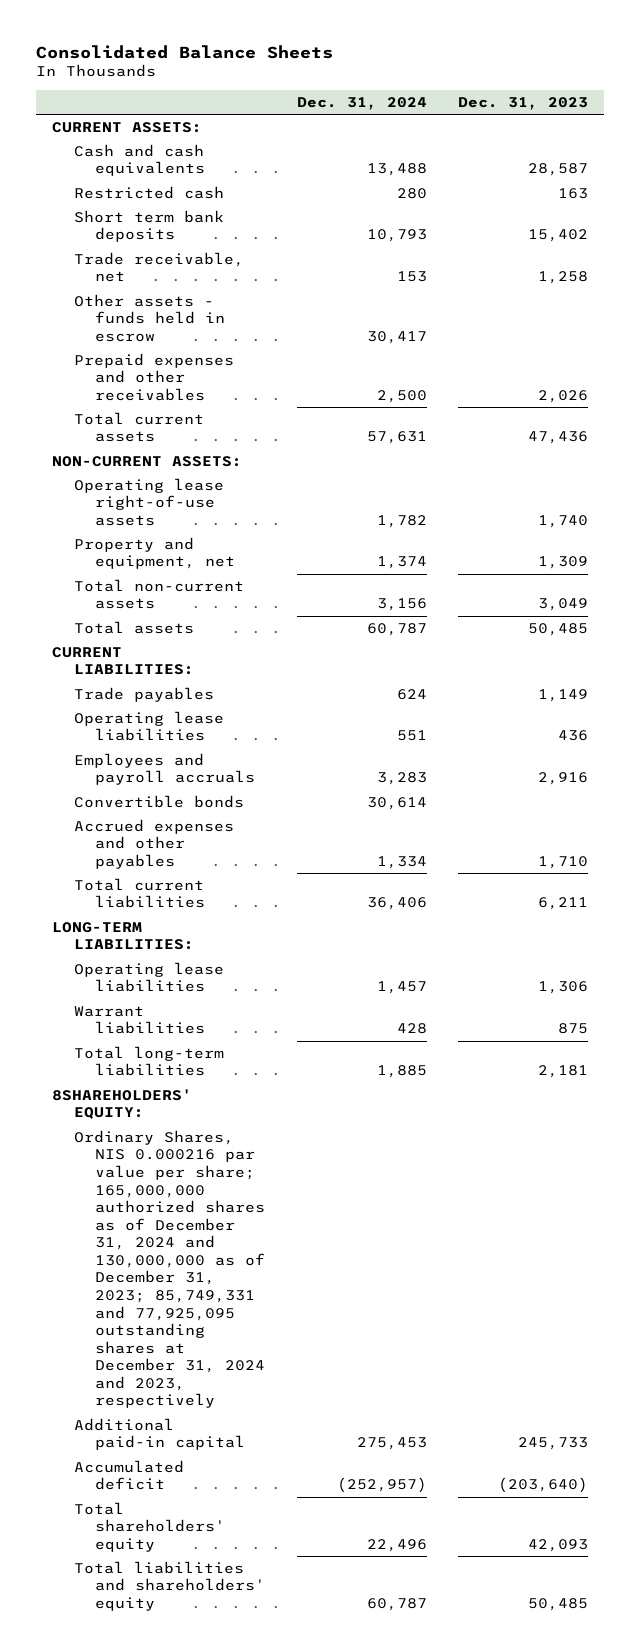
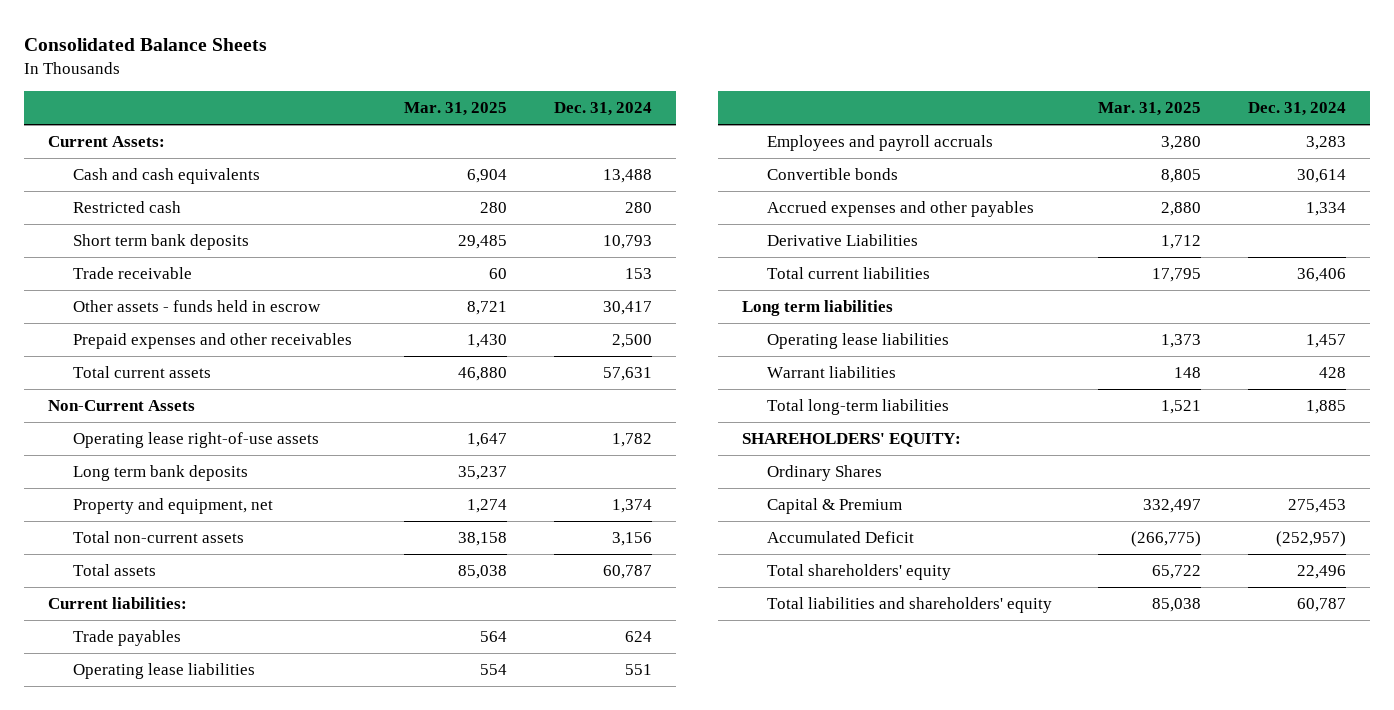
[457,97,588,111] Dec. 31, 2023 -> none
none -> [404,102,508,117] Mar. 31, 2025
[51,121,202,133] CURRENT ASSETS: -> [47,136,165,148] Current Assets:
[73,251,244,283] Trade receivable, net -> [72,267,192,280] Trade receivable
[51,455,242,467] NON-CURRENT ASSETS: -> [47,400,195,412] Non-Current Assets
none -> [72,465,248,482] Long term bank deposits
[51,646,194,676] CURRENT LIABILITIES: -> [47,597,187,610] Current liabilities:
none -> [766,234,918,247] Derivative Liabilities
[51,921,194,951] LONG-TERM LIABILITIES: -> [741,300,893,317] Long term liabilities
[51,1088,192,1120] 8SHAREHOLDERS' EQUITY: -> [741,433,961,448] SHAREHOLDERS' EQUITY:
[73,1129,266,1409] Ordinary Shares, NIS 0.000216 par value per share; 165,000,000 authorized shares as of December 31, 2024 and 130,000,000 as of December 31, 2023; 85,749,331 and 77,925,095 outstanding shares at December 31, 2024 and 2023, respectively -> [766,465,882,482] Ordinary Shares
[73,1417,246,1451] Additional paid-in capital -> [766,498,902,515] Capital & Premium
[73,1459,184,1491] Accumulated deficit -> [766,531,914,544] Accumulated Deficit

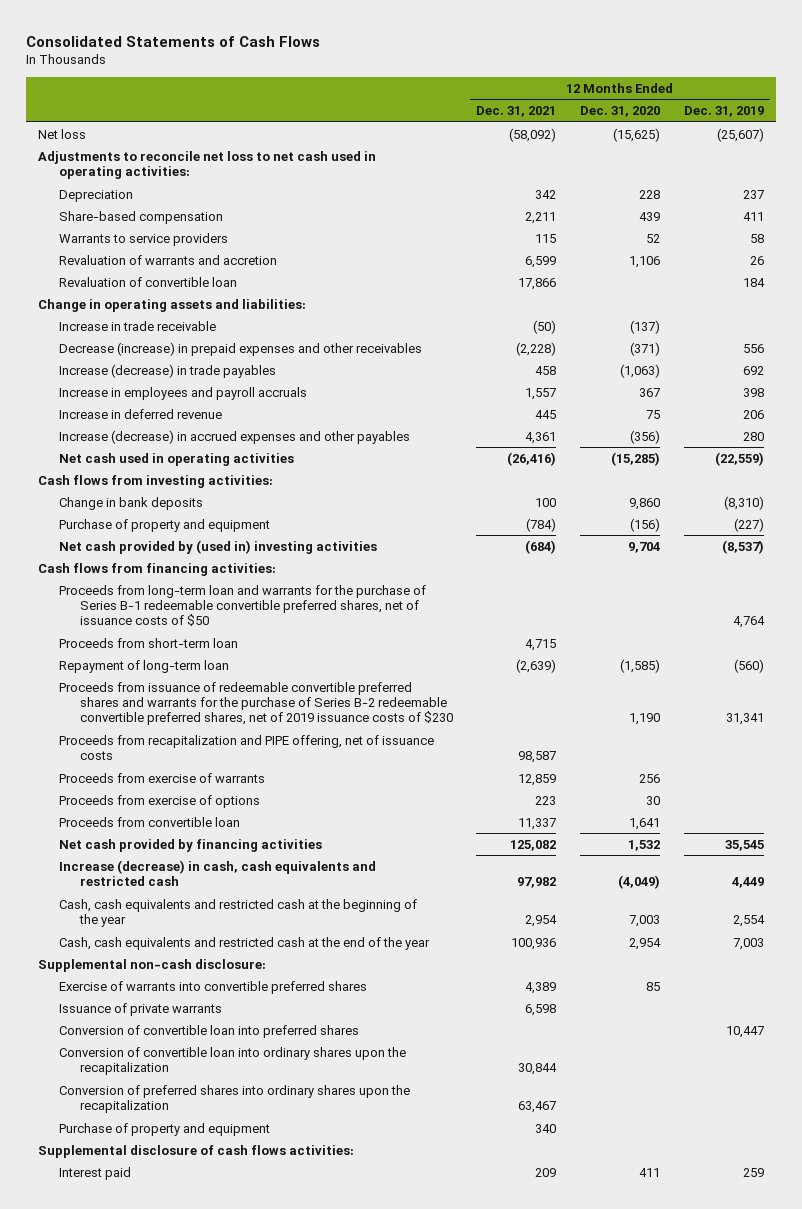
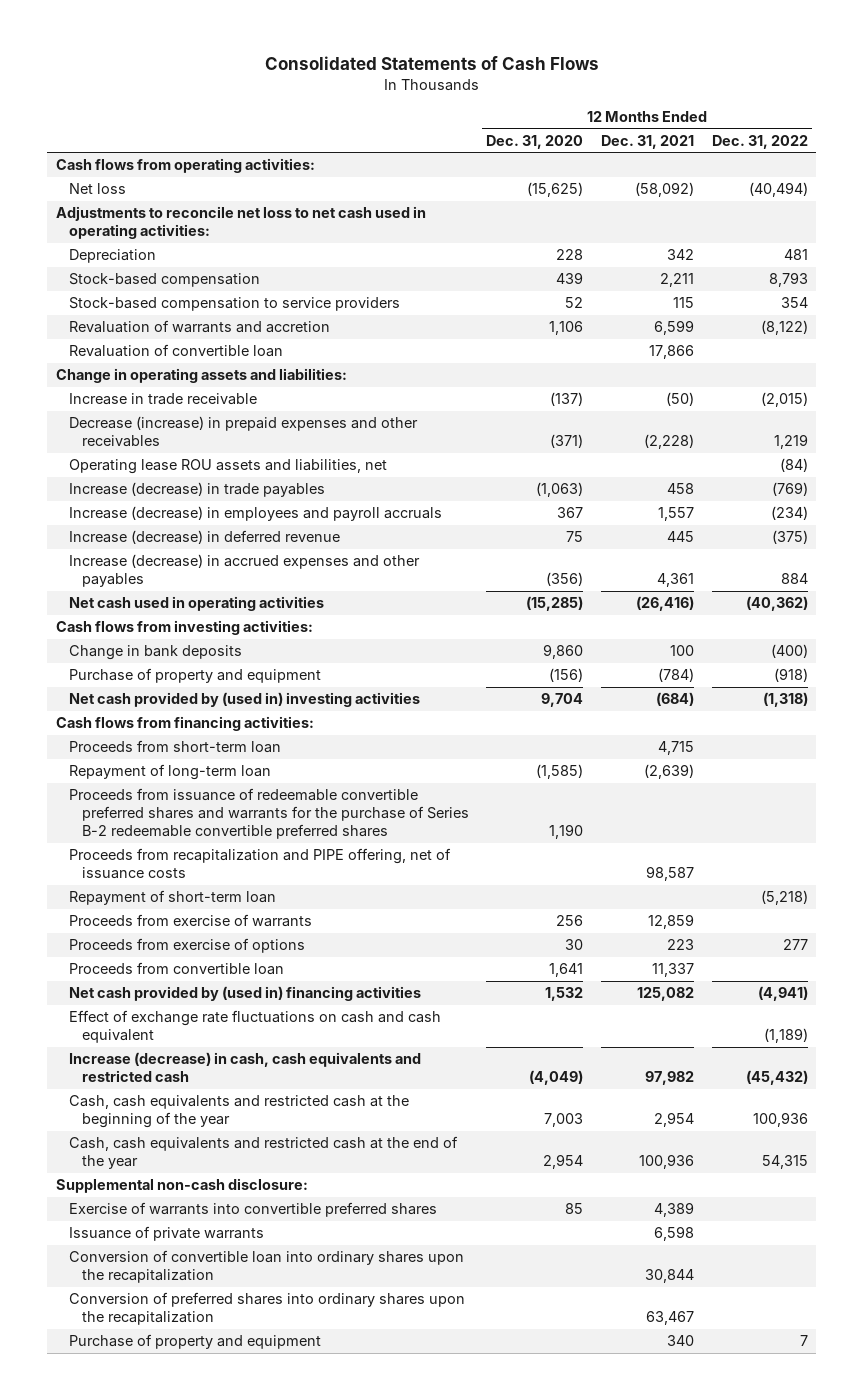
[683,106,764,118] Dec. 31, 2019 -> none
none -> [711,134,808,149] Dec. 31, 2022
none -> [55,158,315,174] Cash flows from operating activities:
[58,210,223,224] Share-based compensation -> [68,273,260,288] Stock-based compensation
[58,232,228,246] Warrants to service providers -> [68,297,400,312] Stock-based compensation to service providers
none -> [68,459,387,475] Operating lease ROU assets and liabilities, net
[58,386,307,400] Increase in employees and payroll accruals -> [68,506,442,522] Increase (decrease) in employees and payroll accruals
[58,408,222,419] Increase in deferred revenue -> [68,530,340,545] Increase (decrease) in deferred revenue
[58,584,426,627] Proceeds from long-term loan and warrants for the purchase of Series B-1 redeemable convertible preferred shares, net of issuance costs of $50 -> none
[58,681,453,726] Proceeds from issuance of redeemable convertible preferred shares and warrants for the purchase of Series B-2 redeemable convertible preferred shares, net of 2019 issuance costs of $230 -> [68,788,469,840] Proceeds from issuance of redeemable convertible preferred shares and warrants for the purchase of Series B-2 redeemable convertible preferred shares
none -> [68,890,276,906] Repayment of short-term loan
[58,838,322,852] Net cash provided by financing activities -> [68,986,421,1002] Net cash provided by (used in) financing activities
none -> [68,1010,441,1044] Effect of exchange rate fluctuations on cash and cash equivalent
[58,1024,359,1038] Conversion of convertible loan into preferred shares -> none
[38,1144,355,1158] Supplemental disclosure of cash flows activities: -> none
[58,1166,131,1180] Interest paid -> none

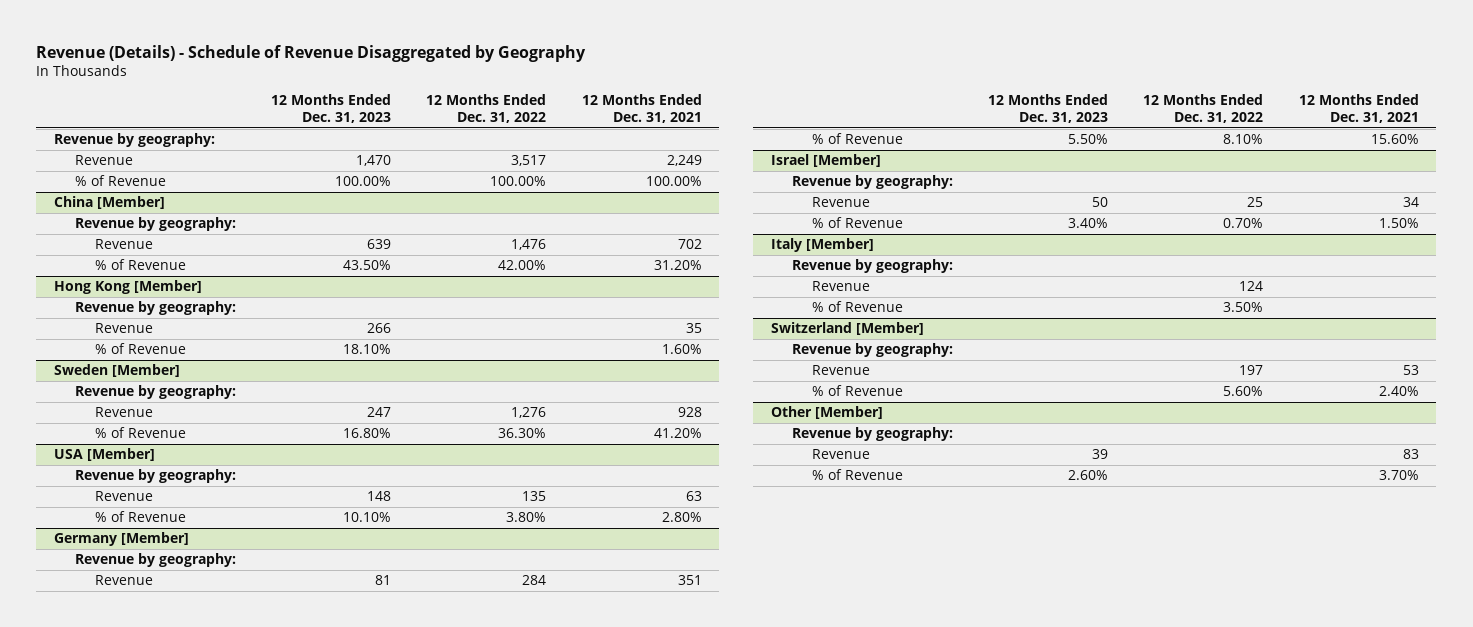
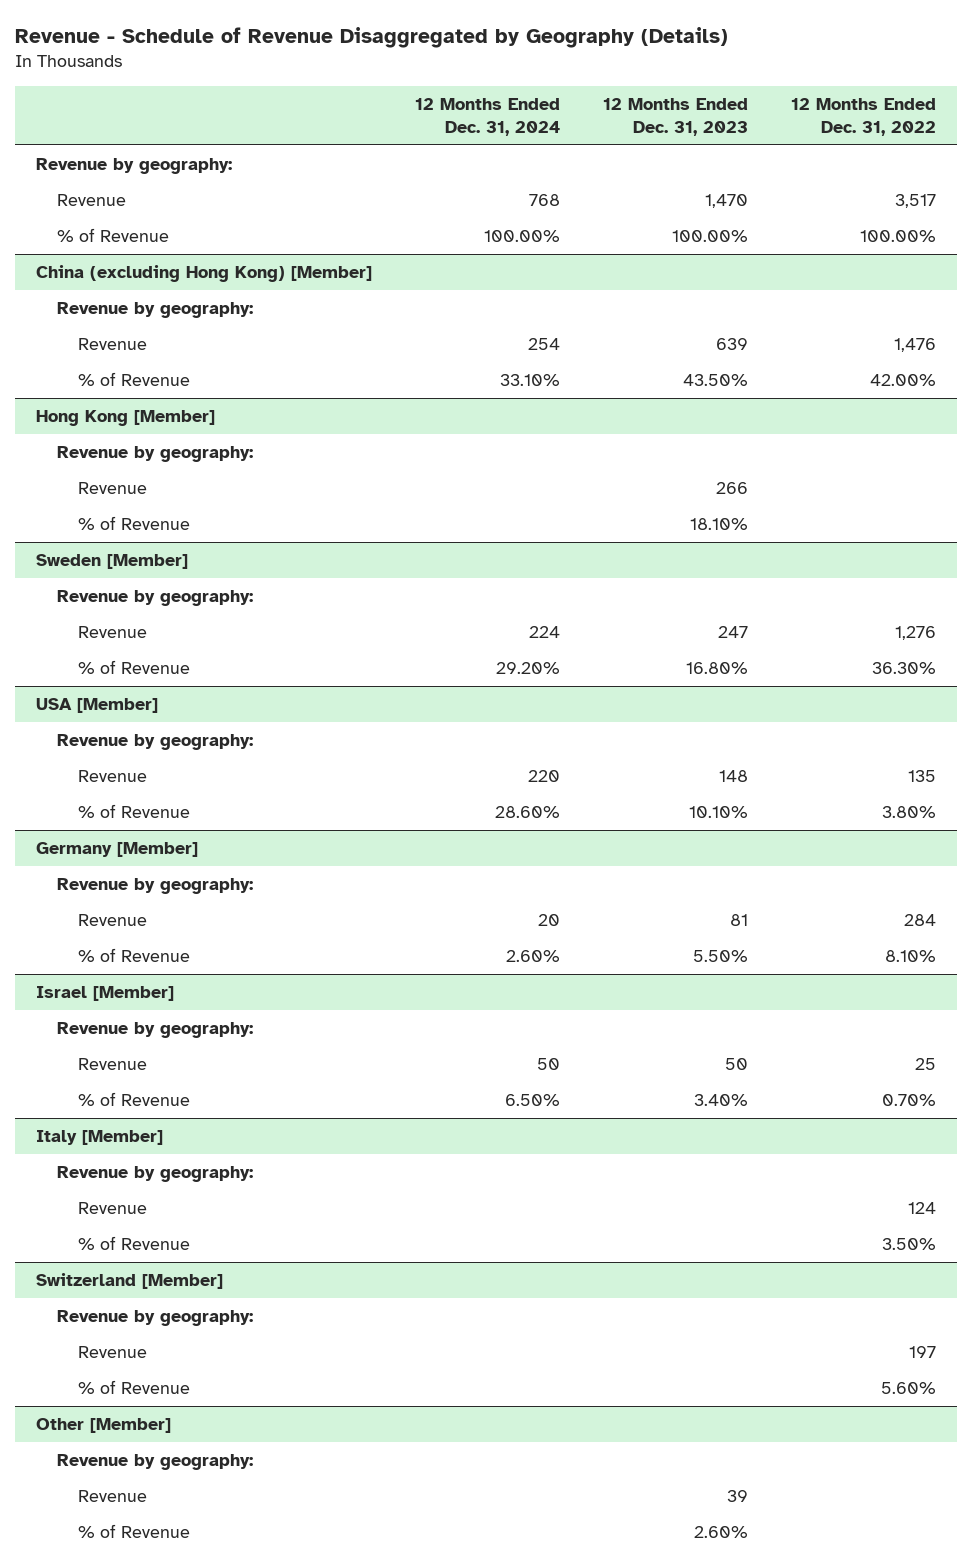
[36,44,587,62] Revenue (Details) - Schedule of Revenue Disaggregated by Geography -> [14,26,728,48] Revenue - Schedule of Revenue Disaggregated by Geography (Details)
[581,93,702,124] 12 Months Ended Dec. 31, 2021 -> none
none -> [415,97,561,136] 12 Months Ended Dec. 31, 2024
[54,196,166,210] China [Member] -> [36,265,373,283] China (excluding Hong Kong) [Member]

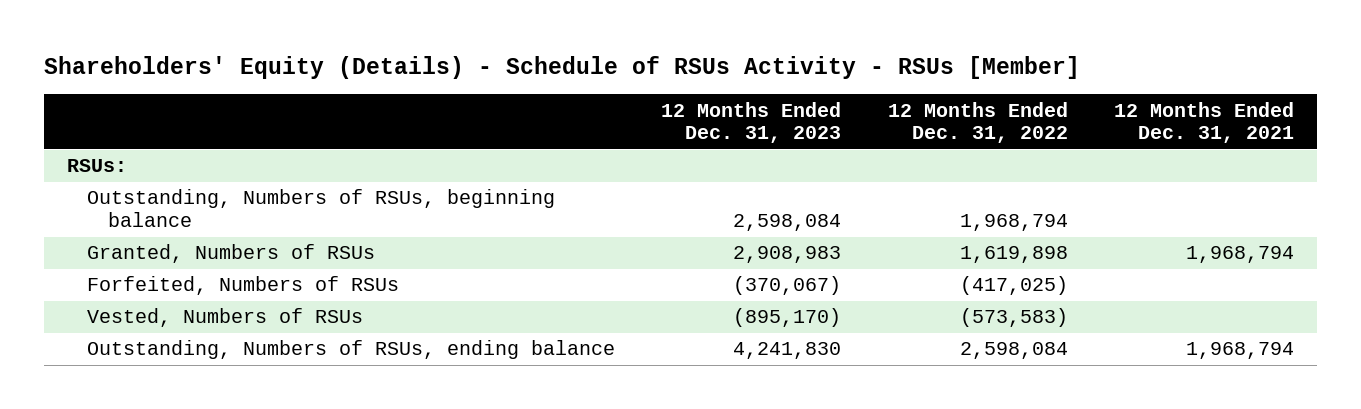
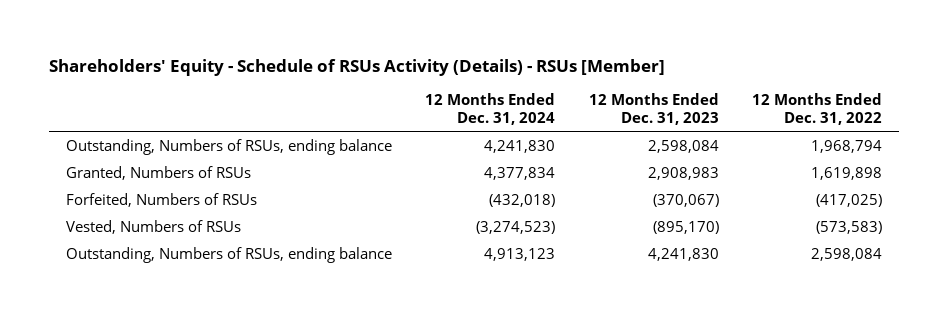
[43,56,1080,80] Shareholders' Equity (Details) - Schedule of RSUs Activity - RSUs [Member] -> [48,58,665,76] Shareholders' Equity - Schedule of RSUs Activity (Details) - RSUs [Member]
[1113,101,1294,144] 12 Months Ended Dec. 31, 2021 -> none
none -> [425,93,556,126] 12 Months Ended Dec. 31, 2024
[66,159,127,173] RSUs: -> none
[87,189,556,228] Outstanding, Numbers of RSUs, beginning balance -> [65,138,392,155] Outstanding, Numbers of RSUs, ending balance

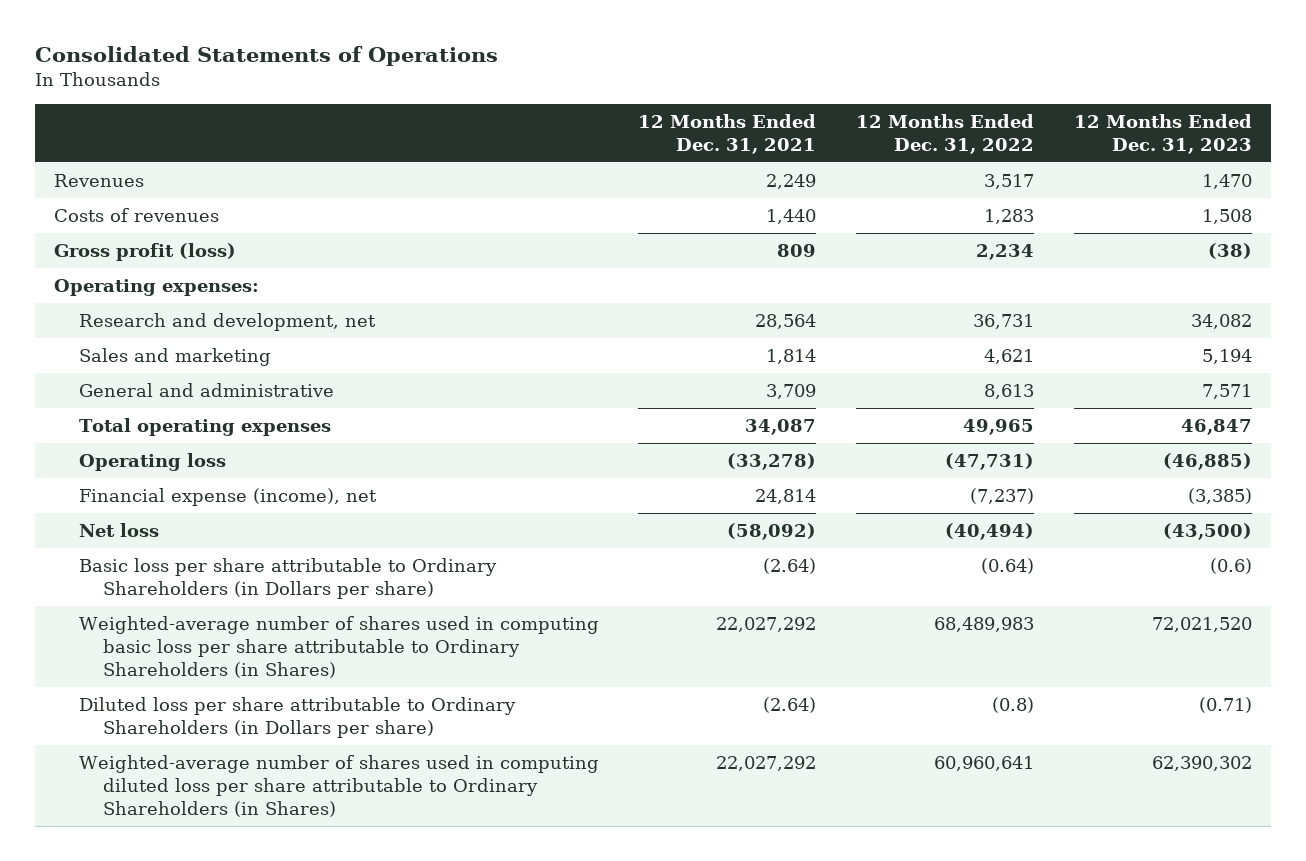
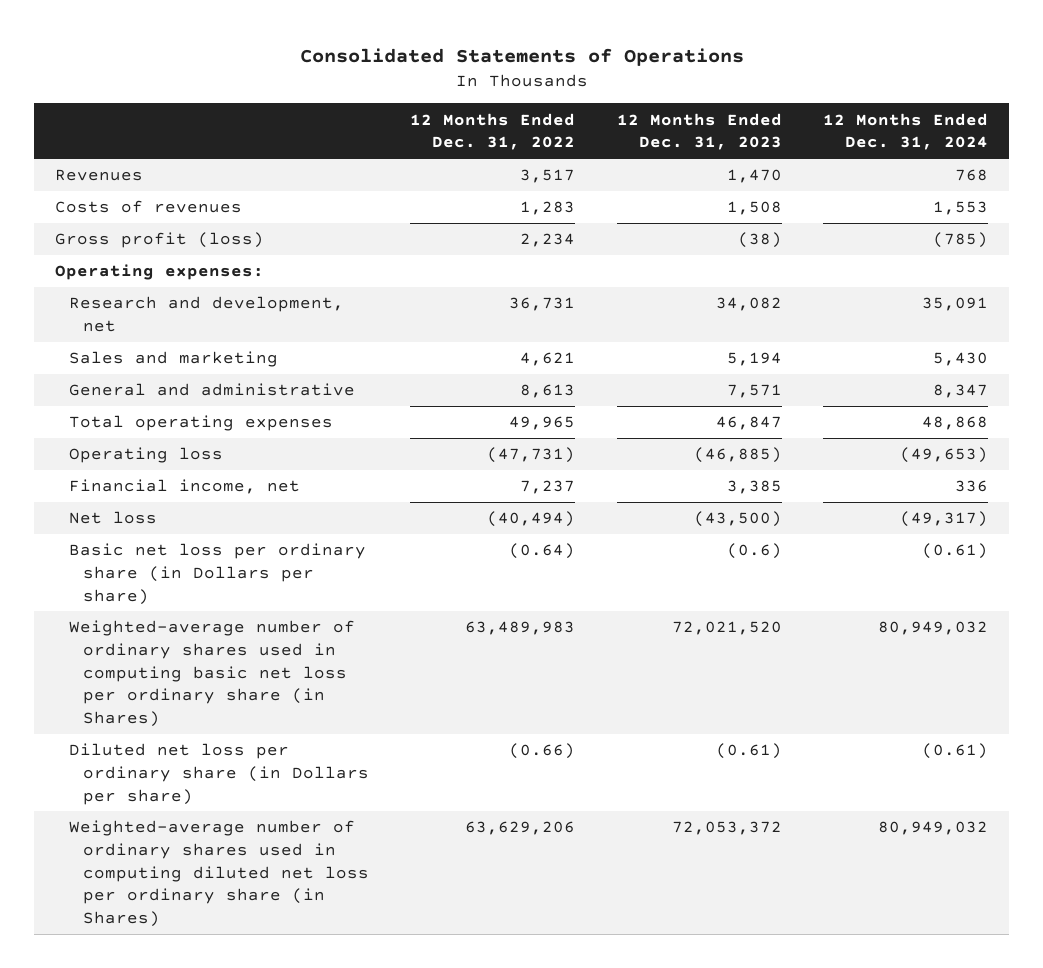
[638,113,817,154] 12 Months Ended Dec. 31, 2021 -> none
none -> [823,112,989,151] 12 Months Ended Dec. 31, 2024
[78,487,377,506] Financial expense (income), net -> [68,479,300,495] Financial income, net
[969,487,1034,504] (7,237) -> [520,480,576,495] 7,237
[1187,487,1252,504] (3,385) -> [726,480,782,495] 3,385
[78,557,497,599] Basic loss per share attributable to Ordinary Shareholders (in Dollars per share) -> [68,543,366,605] Basic net loss per ordinary share (in Dollars per share)
[78,615,599,678] Weighted-average number of shares used in computing basic loss per share attributable to Ordinary Shareholders (in Shares) -> [68,620,355,728] Weighted-average number of ordinary shares used in computing basic net loss per ordinary share (in Shares)
[933,616,1034,632] 68,489,983 -> [465,621,576,636] 63,489,983
[78,696,516,738] Diluted loss per share attributable to Ordinary Shareholders (in Dollars per share) -> [68,743,369,805] Diluted net loss per ordinary share (in Dollars per share)
[991,696,1034,713] (0.8) -> [509,743,576,760] (0.66)
[1198,696,1252,713] (0.71) -> [715,743,782,760] (0.61)
[78,754,599,817] Weighted-average number of shares used in computing diluted loss per share attributable to Ordinary Shareholders (in Shares) -> [68,820,369,928] Weighted-average number of ordinary shares used in computing diluted net loss per ordinary share (in Shares)
[933,755,1034,771] 60,960,641 -> [465,821,576,836] 63,629,206
[1151,755,1252,771] 62,390,302 -> [671,821,782,836] 72,053,372

